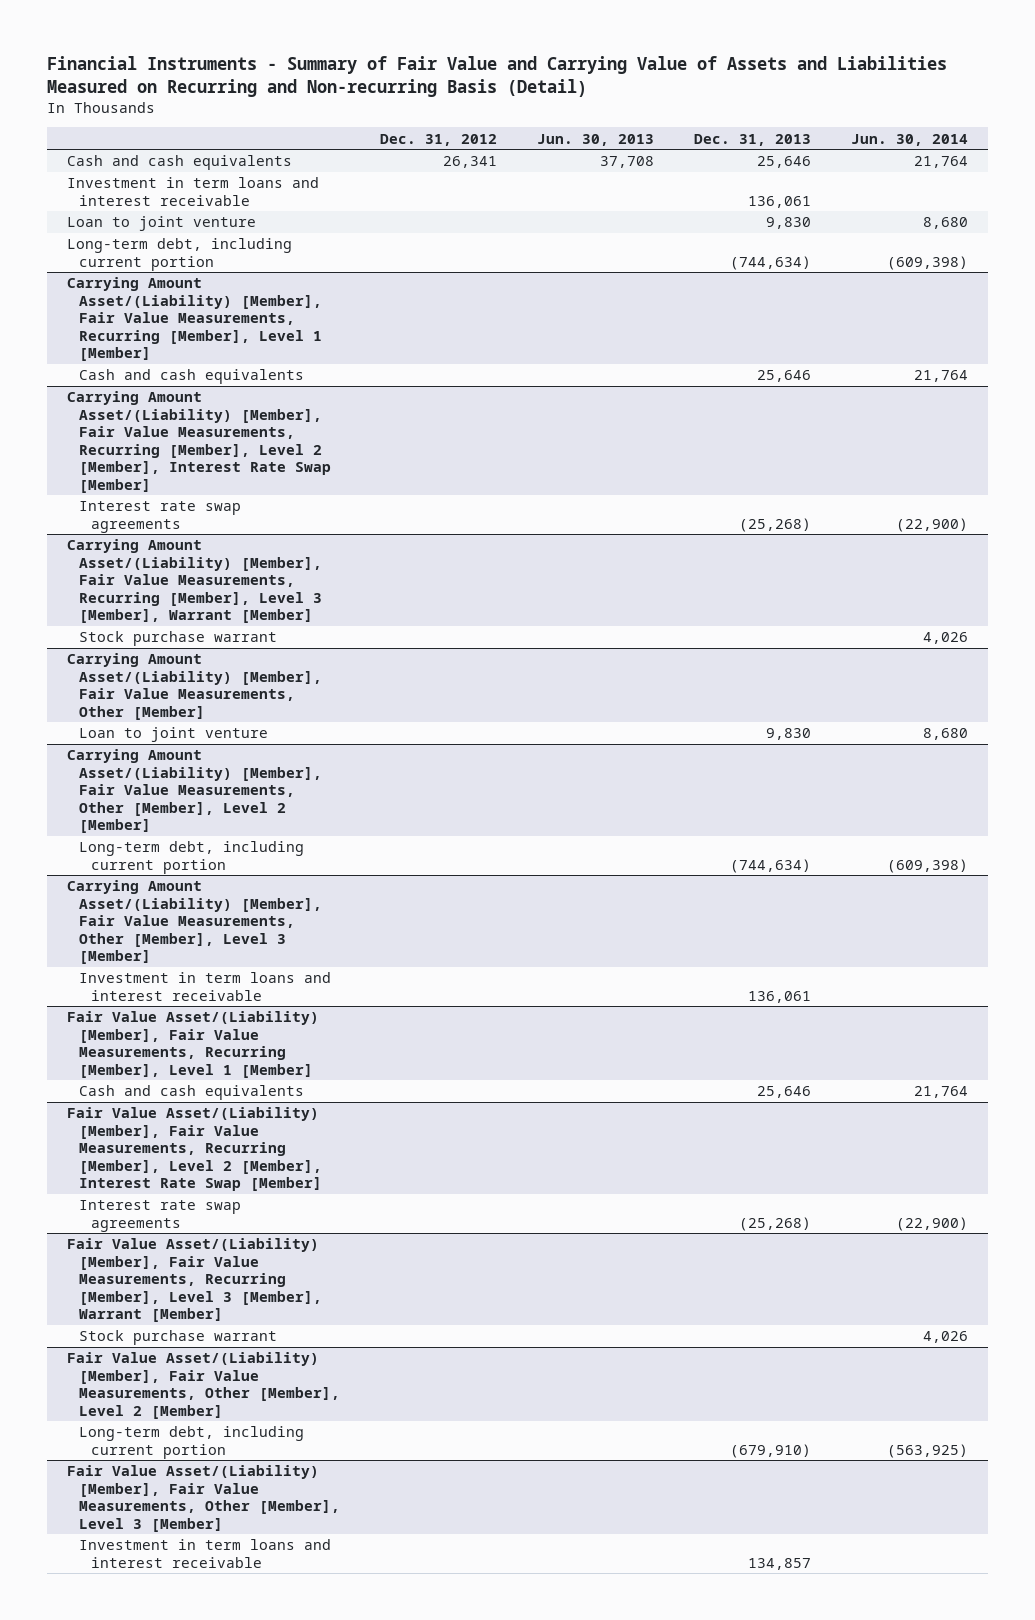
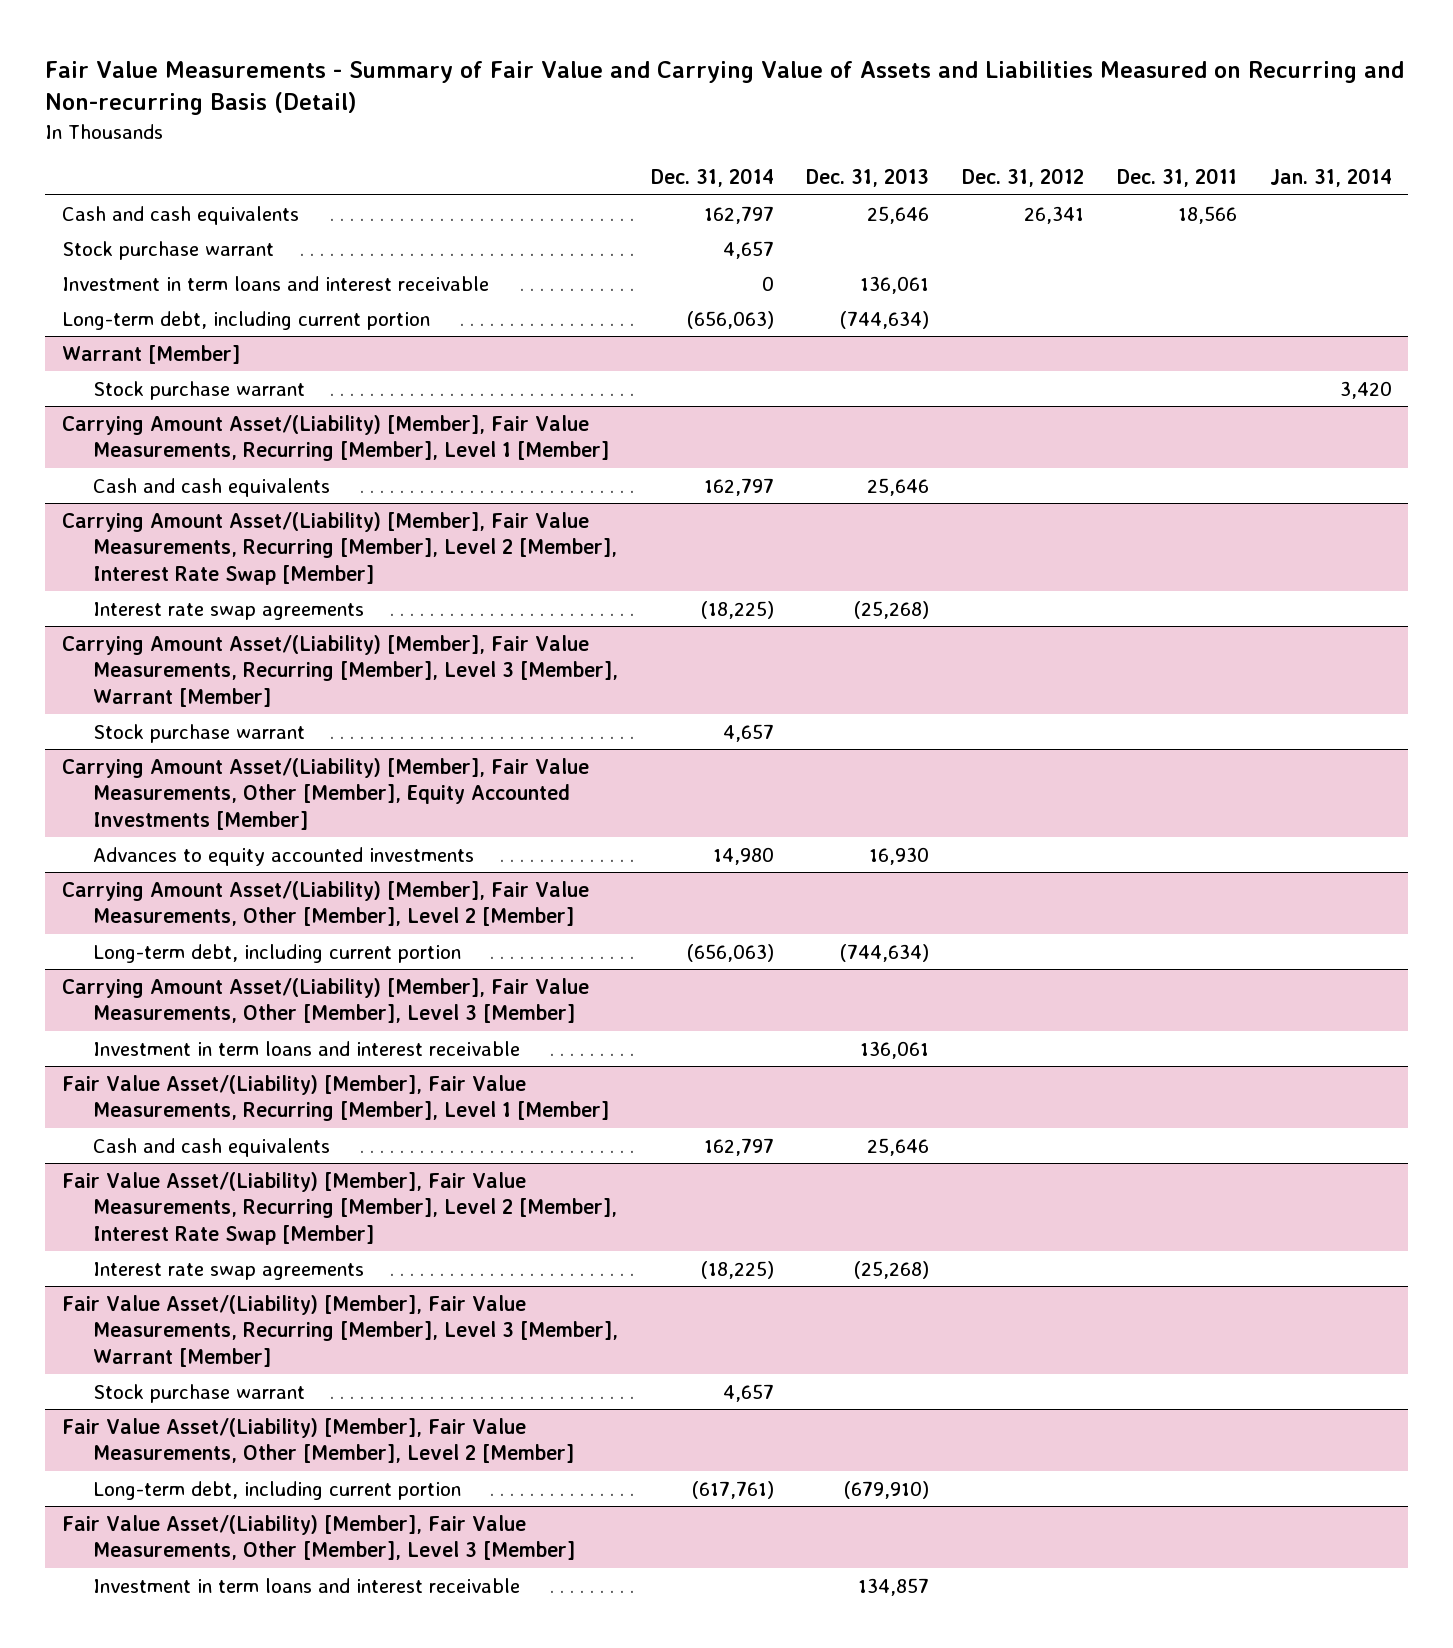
[47,56,948,97] Financial Instruments - Summary of Fair Value and Carrying Value of Assets and Liabilities Measured on Recurring and Non-recurring Basis (Detail) -> [45,60,1405,116] Fair Value Measurements - Summary of Fair Value and Carrying Value of Assets and Liabilities Measured on Recurring and Non-recurring Basis (Detail)
[537,133,655,146] Jun. 30, 2013 -> none
[851,133,969,146] Jun. 30, 2014 -> none
none -> [650,168,774,188] Dec. 31, 2014
none -> [1116,168,1237,188] Dec. 31, 2011
none -> [1269,168,1392,188] Jan. 31, 2014
none -> [61,240,274,260] Stock purchase warrant
[67,216,257,232] Loan to joint venture -> none
none -> [61,344,240,364] Warrant [Member]
none -> [92,380,305,400] Stock purchase warrant
[79,727,269,743] Loan to joint venture -> none
[67,653,323,720] Carrying Amount Asset/(Liability) [Member], Fair Value Measurements, Other [Member] -> [61,757,589,830] Carrying Amount Asset/(Liability) [Member], Fair Value Measurements, Other [Member], Equity Accounted Investments [Member]
none -> [92,846,474,866] Advances to equity accounted investments

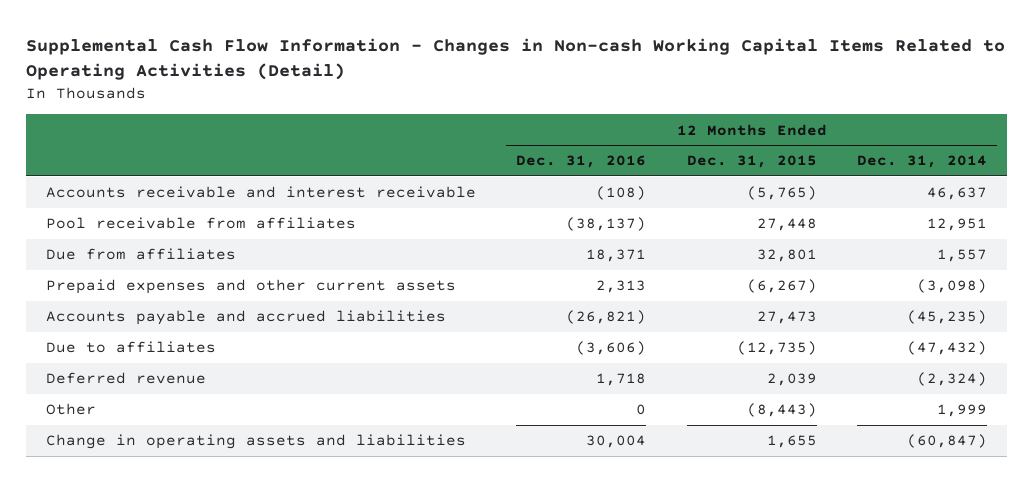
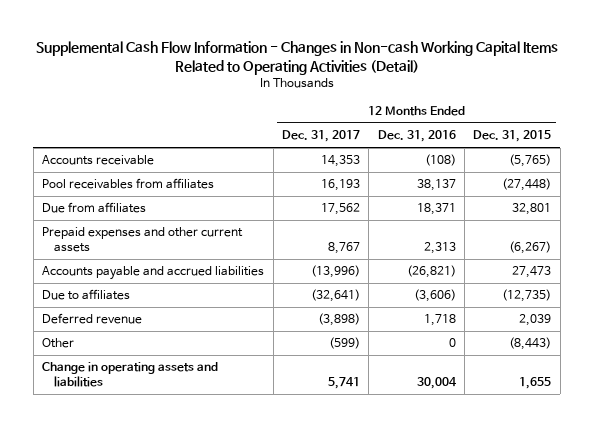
[857,155,988,169] Dec. 31, 2014 -> none
none -> [281,130,360,143] Dec. 31, 2017
[46,186,477,199] Accounts receivable and interest receivable -> [42,155,155,166] Accounts receivable
[46,217,357,230] Pool receivable from affiliates -> [42,178,215,190] Pool receivables from affiliates
[566,217,647,232] (38,137) -> [416,179,456,192] 38,137
[756,218,817,232] 27,448 -> [502,178,552,192] (27,448)

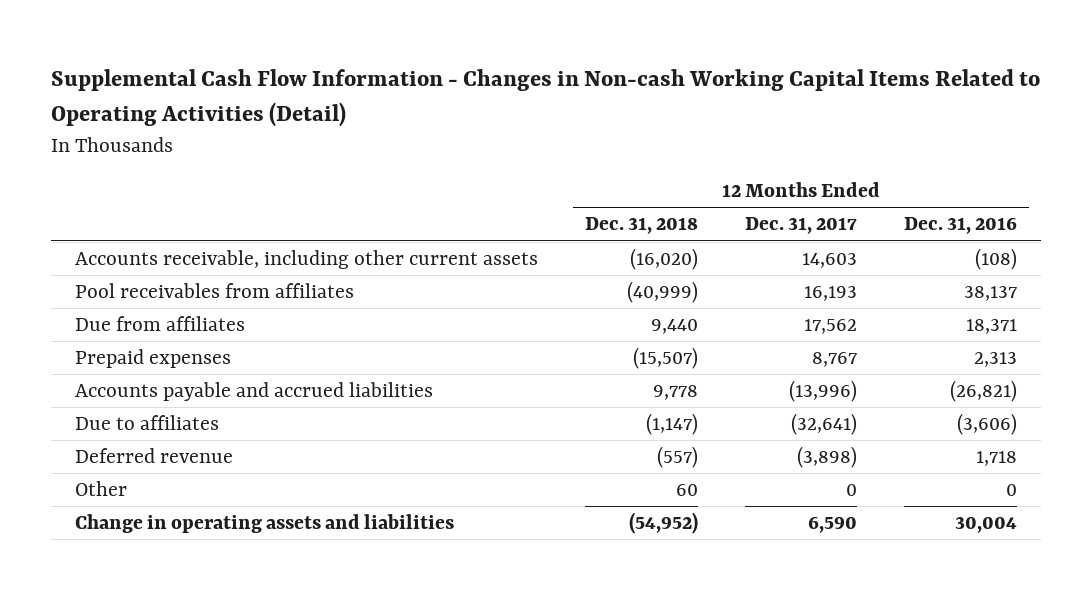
[473,130,552,143] Dec. 31, 2015 -> none
none -> [585,217,699,235] Dec. 31, 2018
[42,155,155,166] Accounts receivable -> [74,249,538,269] Accounts receivable, including other current assets
[320,155,360,168] 14,353 -> [802,252,858,268] 14,603
[42,227,244,253] Prepaid expenses and other current assets -> [74,348,231,368] Prepaid expenses
[328,337,360,350] (599) -> [846,483,858,496] 0
[327,377,360,390] 5,741 -> [808,515,858,533] 6,590

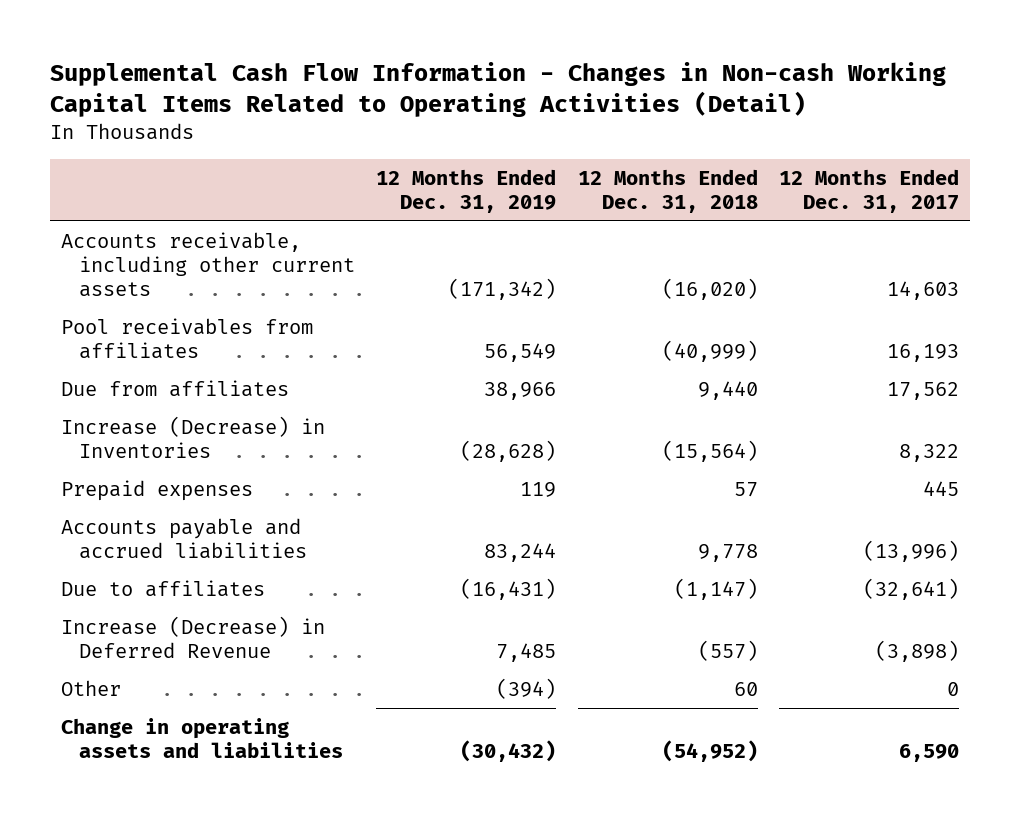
[904,217,1018,235] Dec. 31, 2016 -> none
none -> [376,168,557,213] 12 Months Ended Dec. 31, 2019
none -> [60,416,325,459] Increase (Decrease) in Inventories
[633,346,699,369] (15,507) -> [733,482,758,498] 57
[812,351,858,367] 8,767 -> [923,481,960,497] 445
[74,447,233,463] Deferred revenue -> [60,616,325,659] Increase (Decrease) in Deferred Revenue

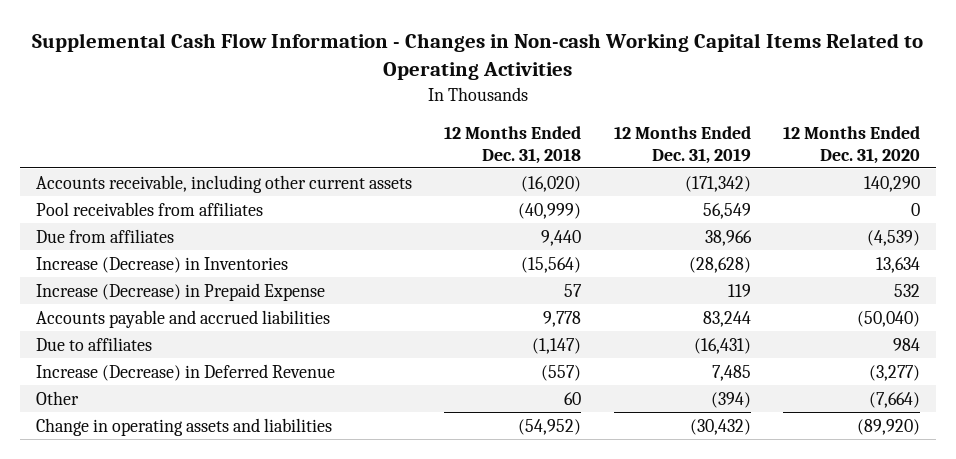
[50,62,947,117] Supplemental Cash Flow Information - Changes in Non-cash Working Capital Items Related to Operating Activities (Detail) -> [32,33,924,81] Supplemental Cash Flow Information - Changes in Non-cash Working Capital Items Related to Operating Activities
[779,168,960,213] 12 Months Ended Dec. 31, 2017 -> none
none -> [783,125,921,164] 12 Months Ended Dec. 31, 2020
[60,480,253,502] Prepaid expenses -> [36,282,326,301] Increase (Decrease) in Prepaid Expense

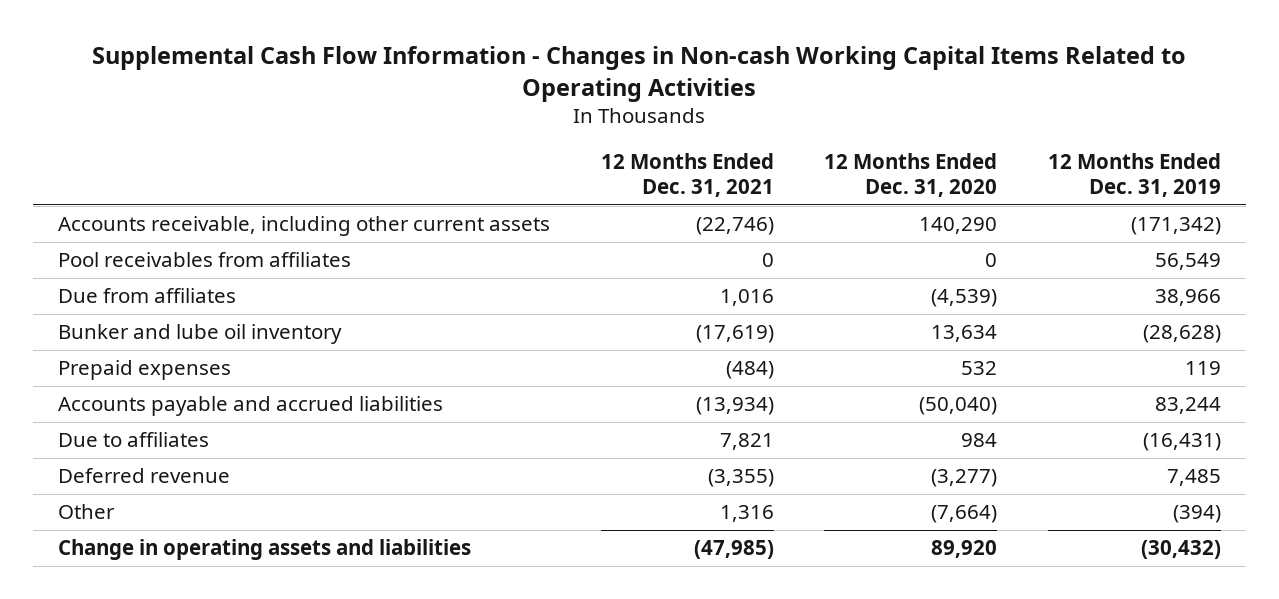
[444,125,582,164] 12 Months Ended Dec. 31, 2018 -> none
none -> [600,153,774,198] 12 Months Ended Dec. 31, 2021
[36,256,289,273] Increase (Decrease) in Inventories -> [58,324,343,345] Bunker and lube oil inventory
[36,282,326,301] Increase (Decrease) in Prepaid Expense -> [58,360,232,381] Prepaid expenses
[36,363,336,381] Increase (Decrease) in Deferred Revenue -> [58,468,231,484] Deferred revenue
[857,418,921,435] (89,920) -> [931,540,998,559] 89,920

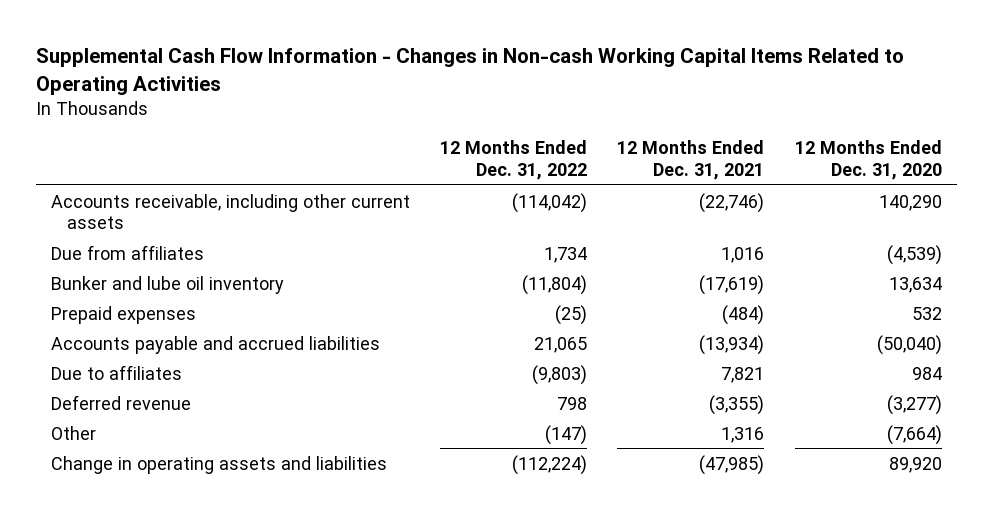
[1047,153,1221,198] 12 Months Ended Dec. 31, 2019 -> none
none -> [440,140,588,180] 12 Months Ended Dec. 31, 2022
[58,252,352,268] Pool receivables from affiliates -> none

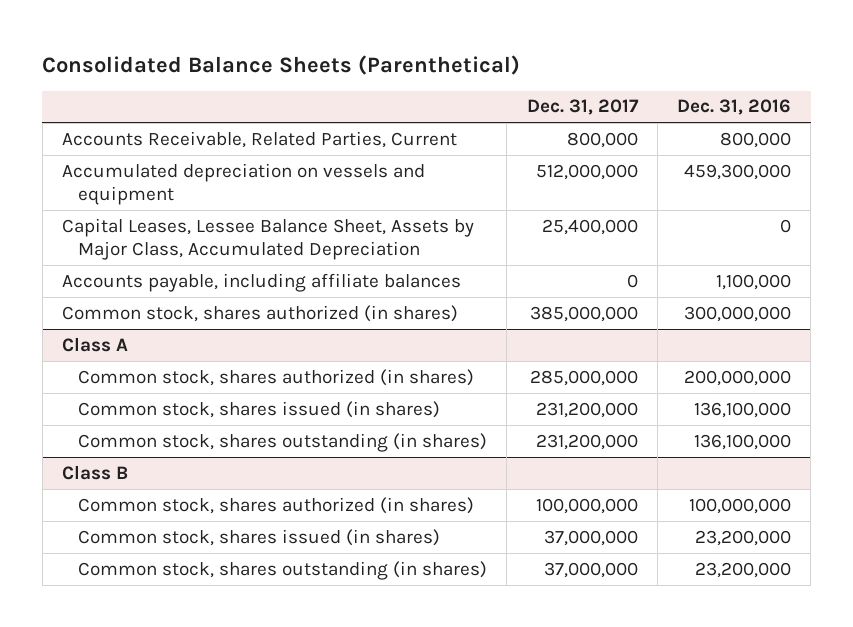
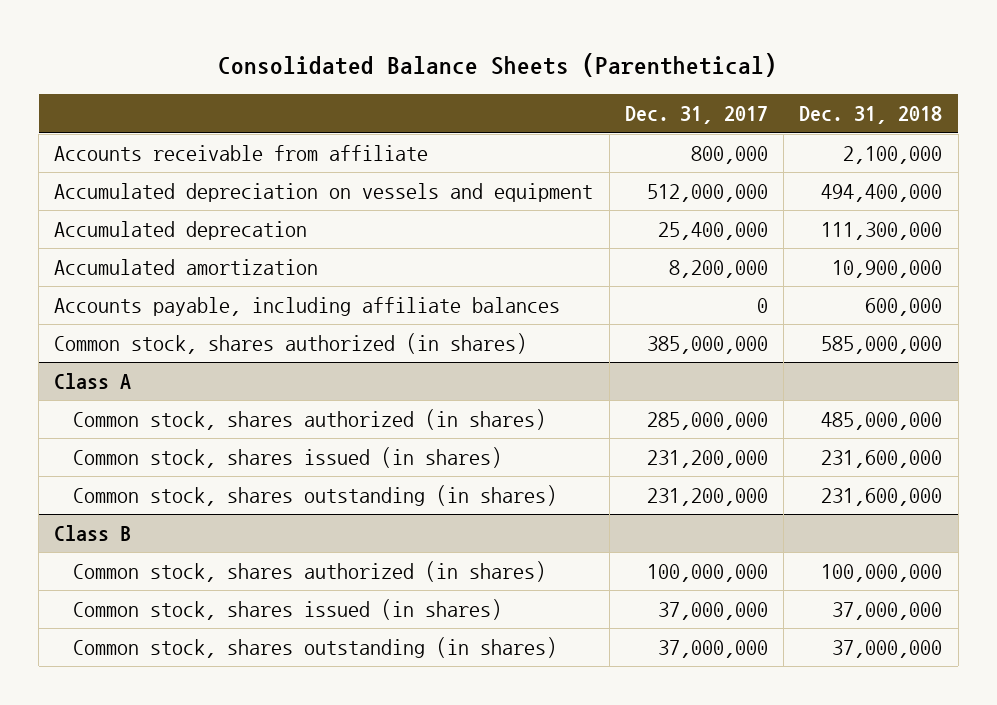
[677,99,792,116] Dec. 31, 2016 -> none
none -> [799,106,943,125] Dec. 31, 2018
[61,130,457,148] Accounts Receivable, Related Parties, Current -> [54,145,429,162] Accounts receivable from affiliate
[61,217,474,260] Capital Leases, Lessee Balance Sheet, Assets by Major Class, Accumulated Depreciation -> [54,221,308,241] Accumulated deprecation
none -> [54,259,319,276] Accumulated amortization

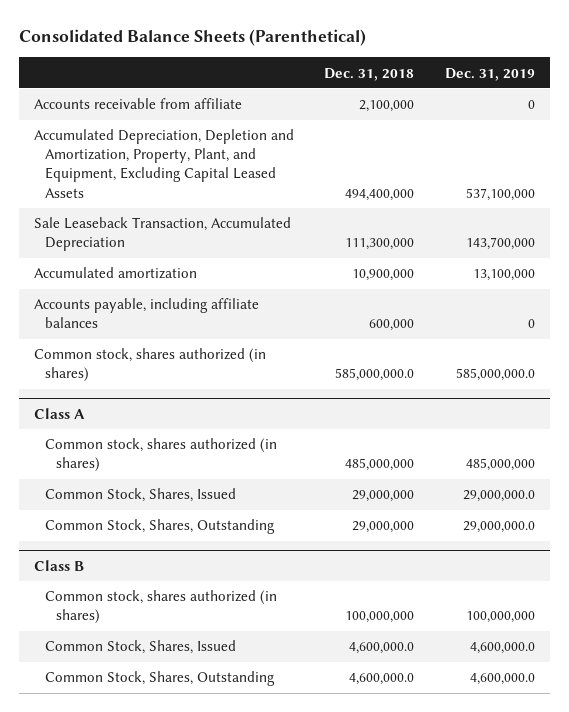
[624,106,768,125] Dec. 31, 2017 -> none
none -> [444,67,535,81] Dec. 31, 2019
[54,183,594,203] Accumulated depreciation on vessels and equipment -> [33,129,294,198] Accumulated Depreciation, Depletion and Amortization, Property, Plant, and Equipment, Excluding Capital Leased Assets
[54,221,308,241] Accumulated deprecation -> [33,217,291,252] Sale Leaseback Transaction, Accumulated Depreciation
[821,336,943,355] 585,000,000 -> [335,368,415,382] 585,000,000.0
[72,447,502,469] Common stock, shares issued (in shares) -> [45,488,237,503] Common Stock, Shares, Issued
[821,450,943,469] 231,600,000 -> [352,490,415,503] 29,000,000
[72,485,557,507] Common stock, shares outstanding (in shares) -> [45,519,276,535] Common Stock, Shares, Outstanding
[821,488,943,507] 231,600,000 -> [352,521,415,534] 29,000,000
[72,599,502,621] Common stock, shares issued (in shares) -> [45,640,237,655] Common Stock, Shares, Issued
[832,602,943,621] 37,000,000 -> [349,642,415,655] 4,600,000.0
[72,637,557,659] Common stock, shares outstanding (in shares) -> [45,671,276,687] Common Stock, Shares, Outstanding
[832,640,943,659] 37,000,000 -> [349,673,415,686] 4,600,000.0

